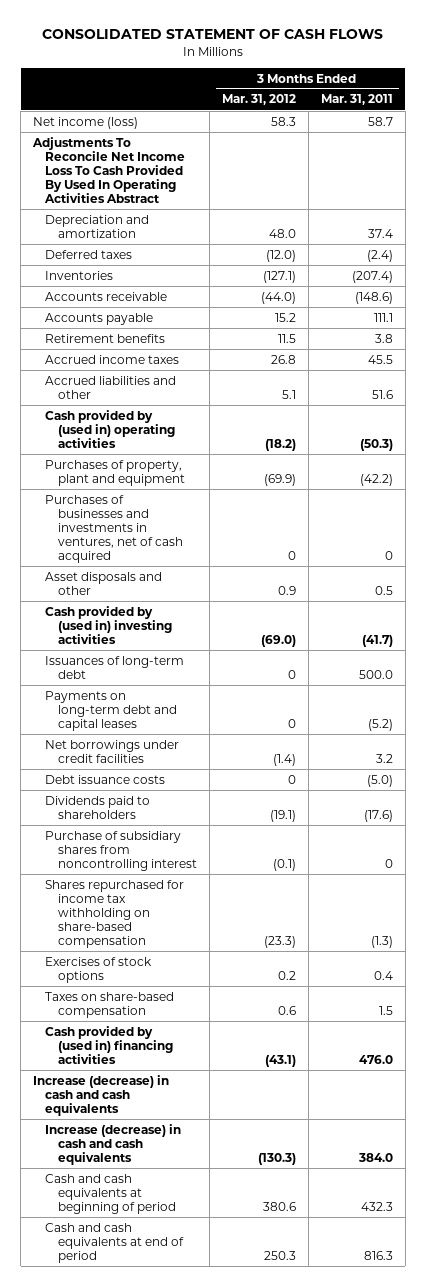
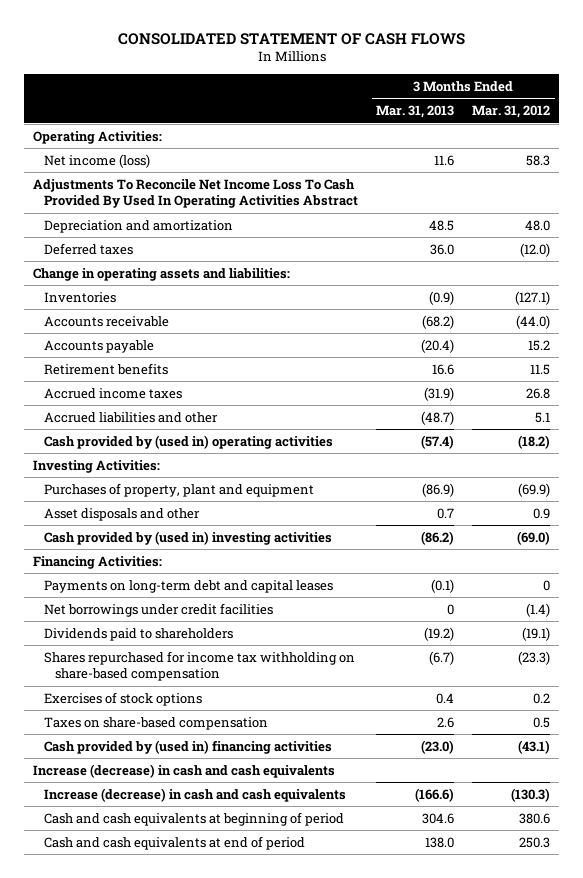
[320,94,393,106] Mar. 31, 2011 -> none
none -> [376,105,455,119] Mar. 31, 2013
none -> [32,130,162,144] Operating Activities:
none -> [32,267,290,281] Change in operating assets and liabilities:
none -> [32,459,160,473] Investing Activities:
[45,494,183,563] Purchases of businesses and investments in ventures, net of cash acquired -> none
[45,655,185,679] Issuances of long-term debt -> none
none -> [32,555,162,569] Financing Activities:
[45,774,166,784] Debt issuance costs -> none
[45,830,197,871] Purchase of subsidiary shares from noncontrolling interest -> none
[277,1005,296,1015] 0.6 -> [533,716,551,728] 0.5

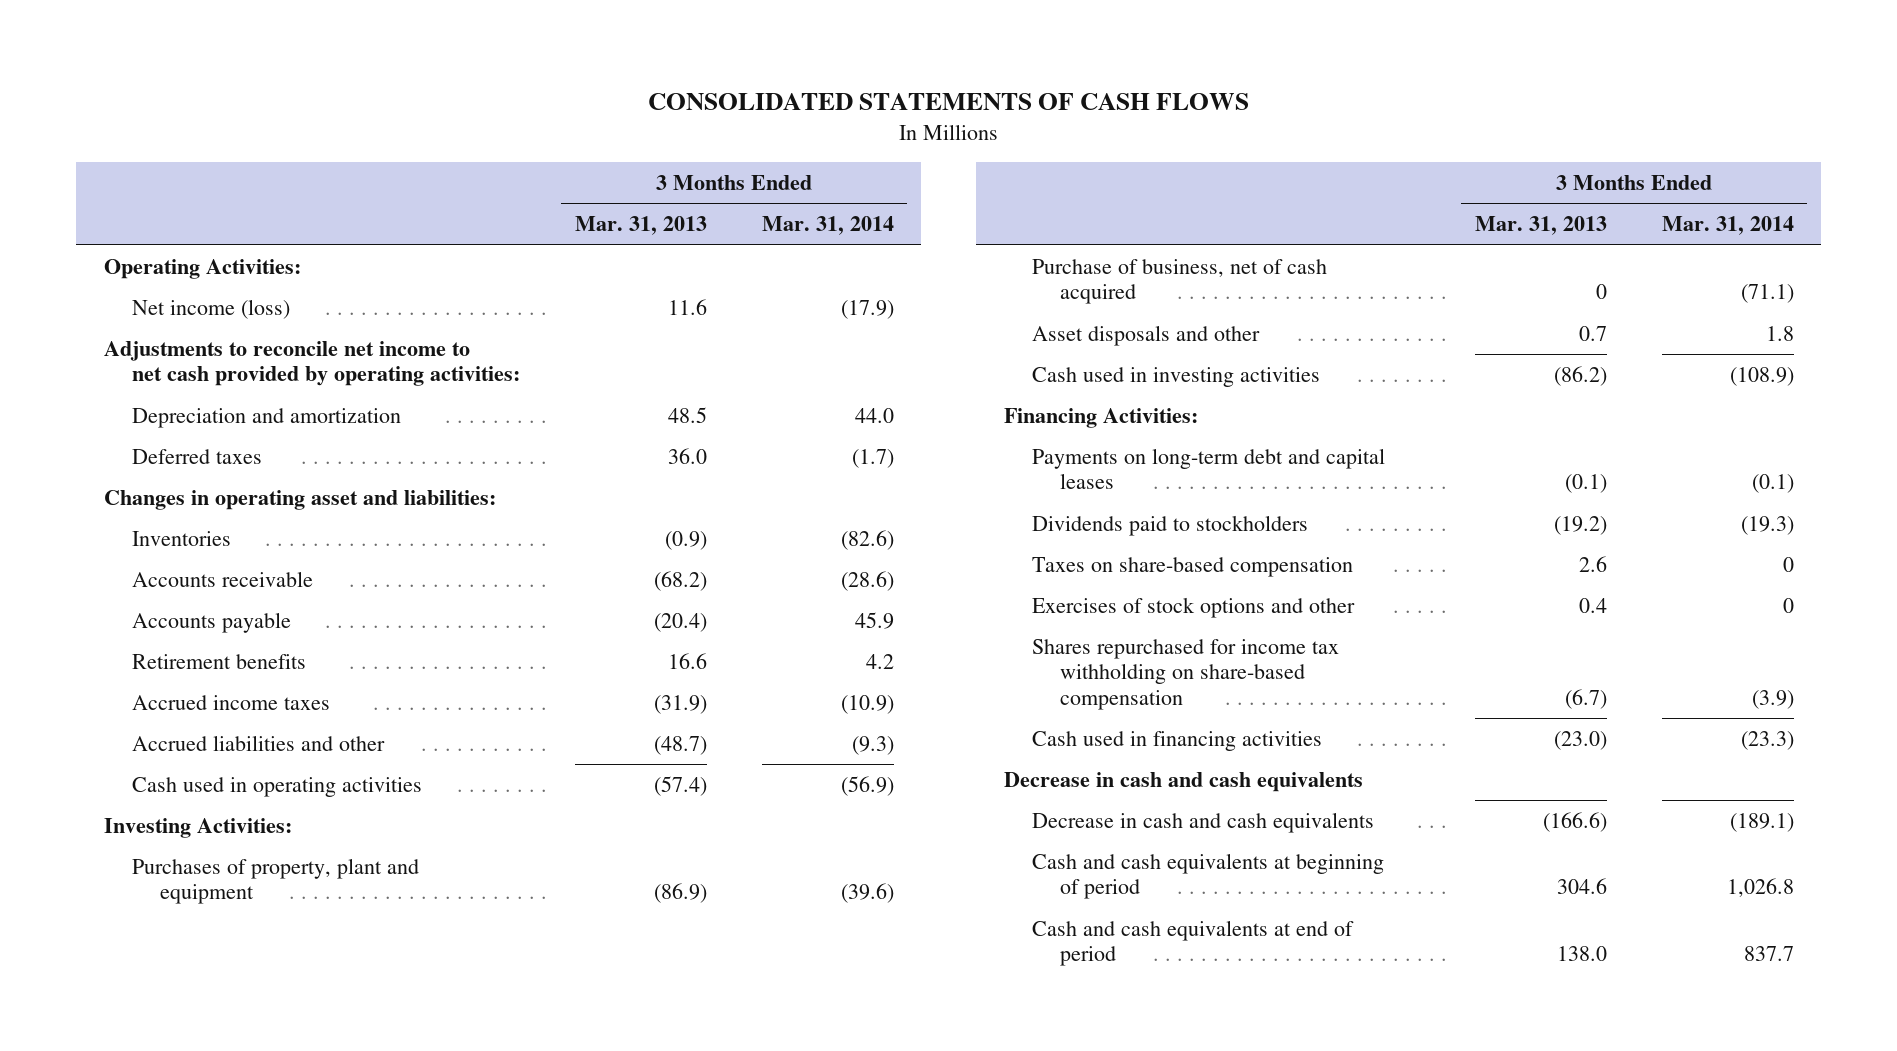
[117,32,465,45] CONSOLIDATED STATEMENT OF CASH FLOWS -> [647,93,1249,111] CONSOLIDATED STATEMENTS OF CASH FLOWS
[472,105,551,119] Mar. 31, 2012 -> none
none -> [761,216,894,236] Mar. 31, 2014
[32,178,359,209] Adjustments To Reconcile Net Income Loss To Cash Provided By Used In Operating Activities Abstract -> [103,340,521,387] Adjustments to reconcile net income to net cash provided by operating activities:
[32,267,290,281] Change in operating assets and liabilities: -> [103,489,496,510] Changes in operating asset and liabilities:
[44,434,334,449] Cash provided by (used in) operating activities -> [132,776,423,797] Cash used in operating activities
none -> [1031,258,1327,305] Purchase of business, net of cash acquired
[44,530,333,545] Cash provided by (used in) investing activities -> [1031,366,1320,387] Cash used in investing activities
[44,602,274,617] Net borrowings under credit facilities -> none
[44,691,203,706] Exercises of stock options -> none
[44,627,234,641] Dividends paid to shareholders -> [1031,514,1308,536] Dividends paid to stockholders
none -> [1031,596,1355,618] Exercises of stock options and other
[44,650,356,682] Shares repurchased for income tax withholding on share-based compensation -> [1031,638,1339,711] Shares repurchased for income tax withholding on share-based compensation
[44,739,333,754] Cash provided by (used in) financing activities -> [1031,730,1322,751] Cash used in financing activities
[32,763,335,778] Increase (decrease) in cash and cash equivalents -> [1003,771,1363,792] Decrease in cash and cash equivalents
[44,787,347,802] Increase (decrease) in cash and cash equivalents -> [1031,811,1374,833] Decrease in cash and cash equivalents

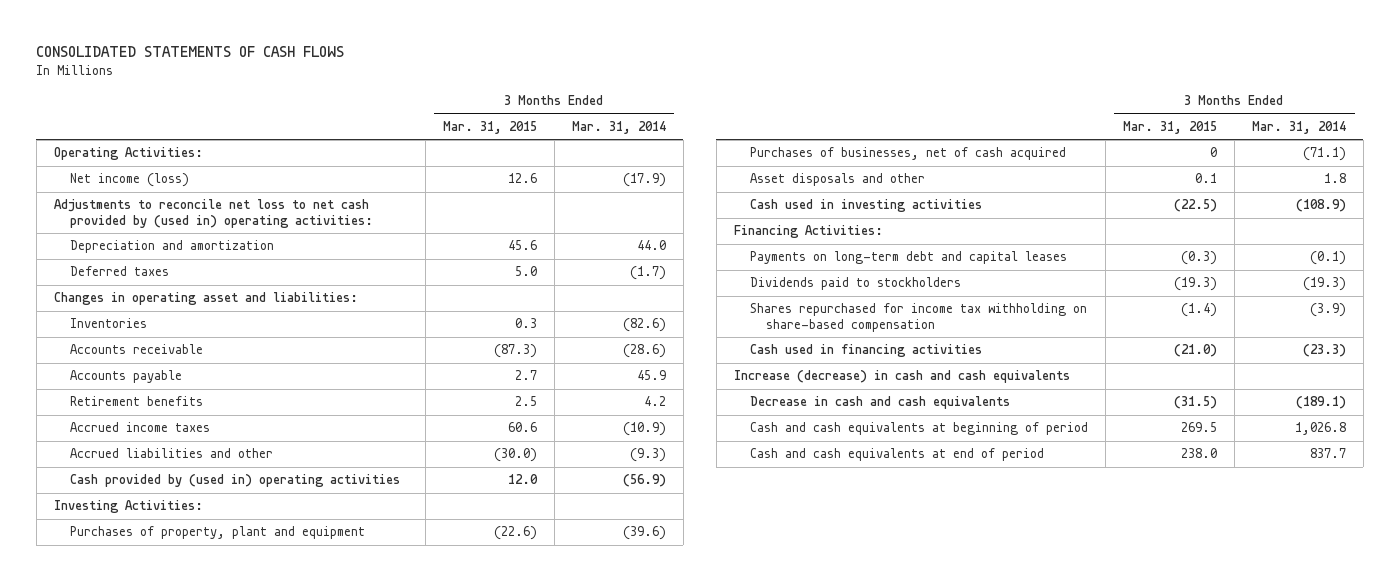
[574,216,707,236] Mar. 31, 2013 -> none
none -> [442,120,537,134] Mar. 31, 2015
[103,340,521,387] Adjustments to reconcile net income to net cash provided by operating activities: -> [53,199,373,228] Adjustments to reconcile net loss to net cash provided by (used in) operating activities:
[132,776,423,797] Cash used in operating activities -> [69,474,400,488] Cash provided by (used in) operating activities
[1031,258,1327,305] Purchase of business, net of cash acquired -> [749,147,1066,161] Purchases of businesses, net of cash acquired
[1031,556,1353,577] Taxes on share-based compensation -> none
[1031,596,1355,618] Exercises of stock options and other -> none
[1003,771,1363,792] Decrease in cash and cash equivalents -> [733,370,1070,384] Increase (decrease) in cash and cash equivalents

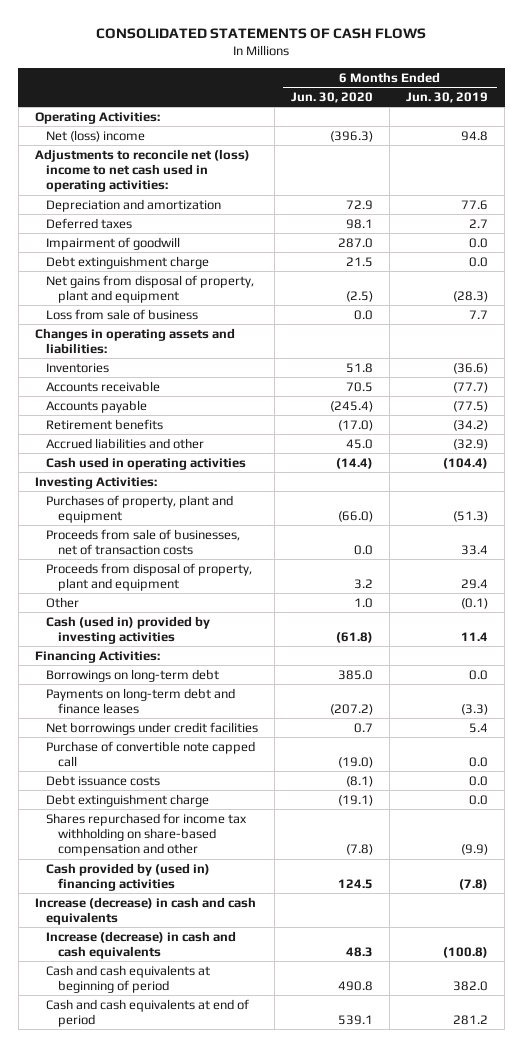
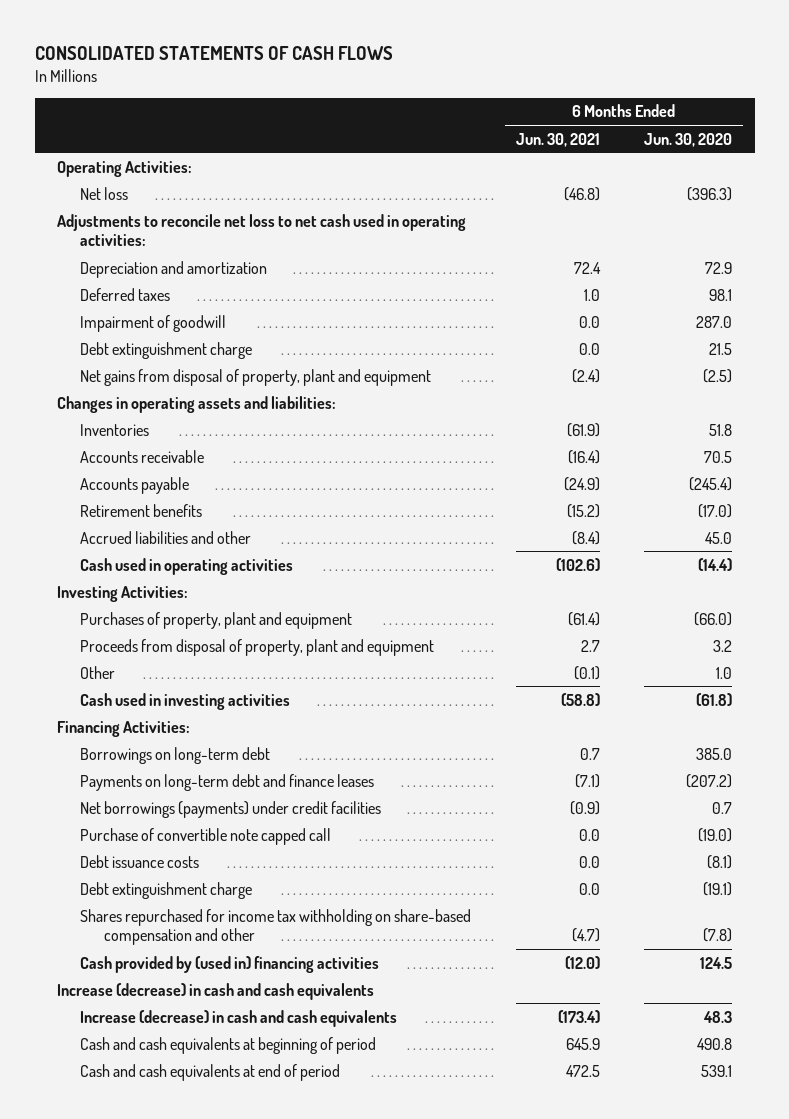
[406,91,489,103] Jun. 30, 2019 -> none
none -> [515,132,600,147] Jun. 30, 2021
[46,129,146,142] Net (loss) income -> [80,186,129,200] Net loss
[34,148,250,193] Adjustments to reconcile net (loss) income to net cash used in operating activities: -> [56,213,466,246] Adjustments to reconcile net loss to net cash used in operating activities:
[46,308,199,320] Loss from sale of business -> none
[46,528,241,556] Proceeds from sale of businesses, net of transaction costs -> none
[46,615,211,645] Cash (used in) provided by investing activities -> [80,692,291,710] Cash used in investing activities
[46,721,259,735] Net borrowings under credit facilities -> [80,800,382,818] Net borrowings (payments) under credit facilities

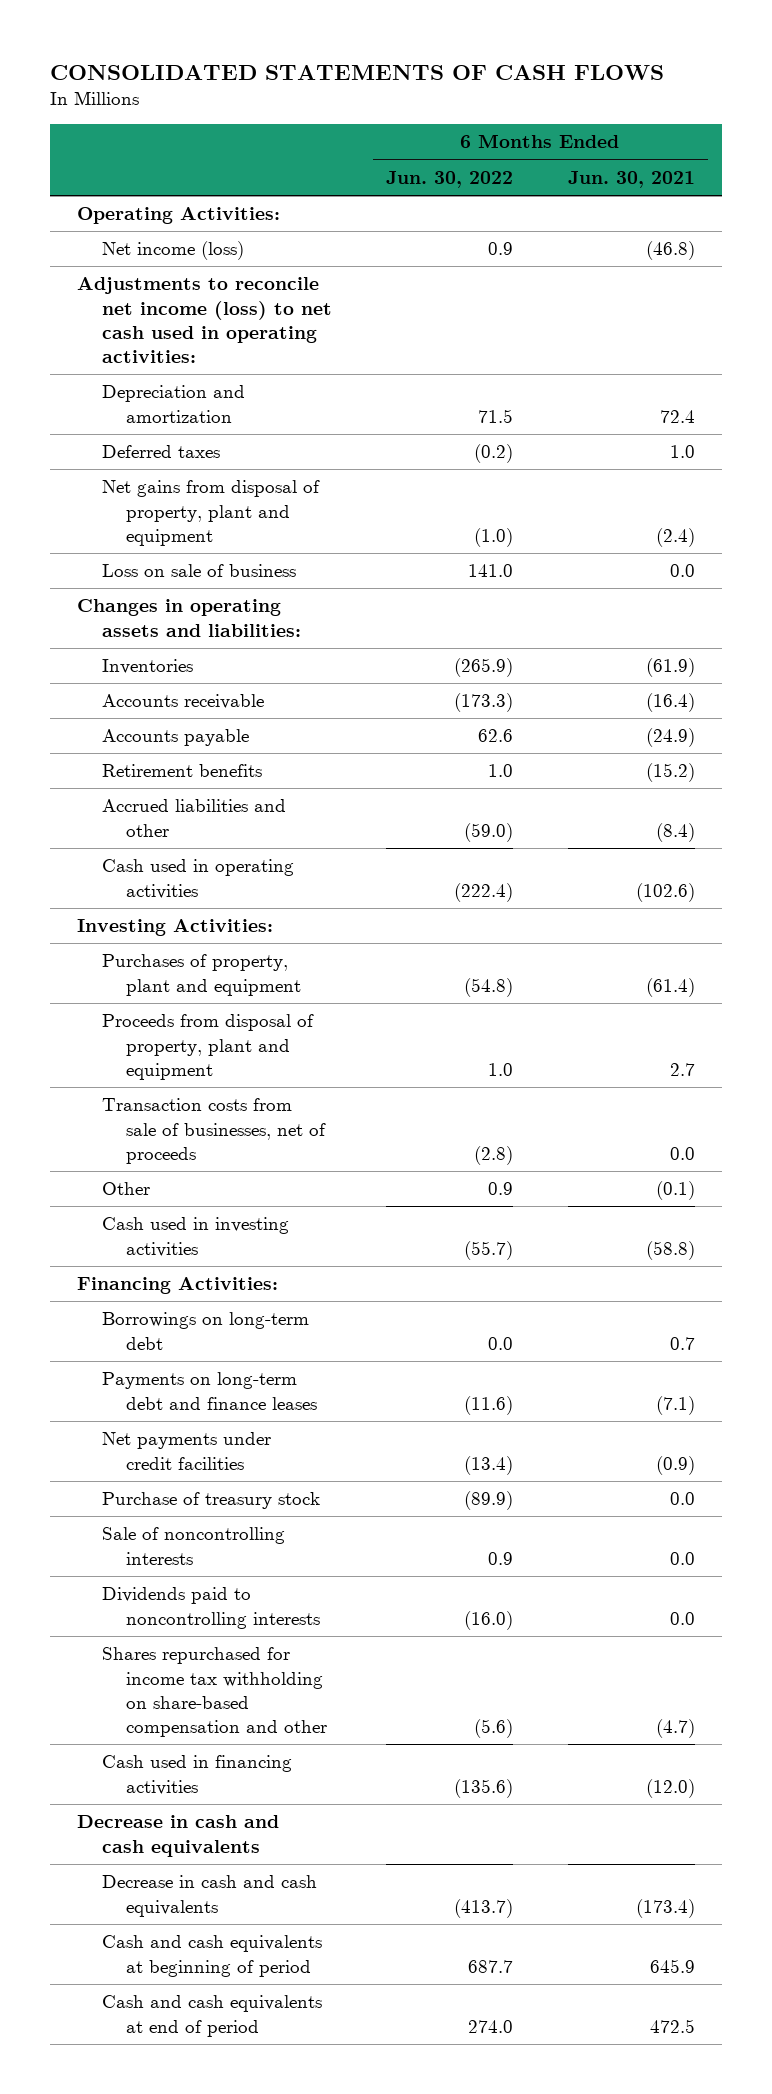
[644,132,733,147] Jun. 30, 2020 -> none
none -> [386,170,514,188] Jun. 30, 2022
[80,186,129,200] Net loss -> [101,241,244,261] Net income (loss)
[56,213,466,246] Adjustments to reconcile net loss to net cash used in operating activities: -> [77,277,332,364] Adjustments to reconcile net income (loss) to net cash used in operating activities:
[80,314,227,332] Impairment of goodwill -> none
[80,341,253,359] Debt extinguishment charge -> none
none -> [101,564,296,578] Loss on sale of business
none -> [101,1098,327,1164] Transaction costs from sale of businesses, net of proceeds
[80,827,332,845] Purchase of convertible note capped call -> none
[80,854,200,868] Debt issuance costs -> none
[80,881,253,899] Debt extinguishment charge -> none
[80,800,382,818] Net borrowings (payments) under credit facilities -> [101,1432,271,1470] Net payments under credit facilities
none -> [101,1492,320,1510] Purchase of treasury stock
none -> [101,1527,285,1565] Sale of noncontrolling interests
none -> [101,1587,321,1629] Dividends paid to noncontrolling interests
[80,955,380,973] Cash provided by (used in) financing activities -> [101,1755,292,1795] Cash used in financing activities
[56,982,374,1000] Increase (decrease) in cash and cash equivalents -> [77,1815,280,1857] Decrease in cash and cash equivalents
[80,1009,398,1027] Increase (decrease) in cash and cash equivalents -> [101,1875,317,1917] Decrease in cash and cash equivalents

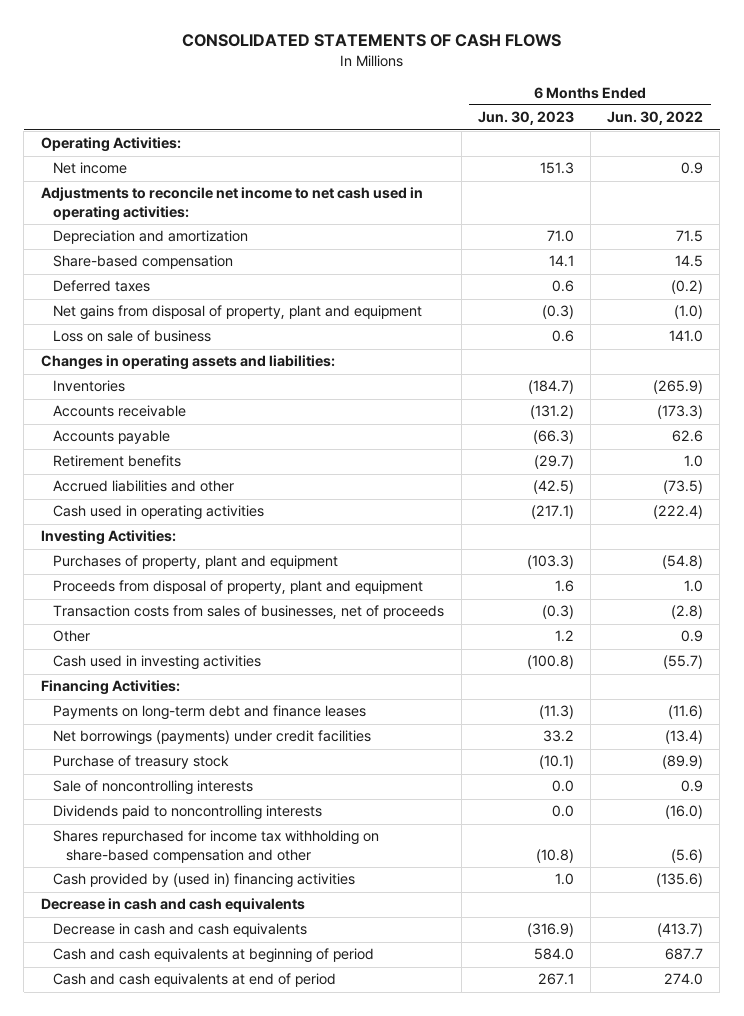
[567,170,695,188] Jun. 30, 2021 -> none
none -> [477,111,574,126] Jun. 30, 2023
[101,241,244,261] Net income (loss) -> [53,162,128,175] Net income
[77,277,332,364] Adjustments to reconcile net income (loss) to net cash used in operating activities: -> [40,187,423,221] Adjustments to reconcile net income to net cash used in operating activities:
none -> [53,255,234,270] Share-based compensation
[464,822,514,842] (59.0) -> [663,480,704,495] (73.5)
[101,1098,327,1164] Transaction costs from sale of businesses, net of proceeds -> [53,605,445,620] Transaction costs from sales of businesses, net of proceeds
[101,1312,309,1350] Borrowings on long-term debt -> none
[101,1432,271,1470] Net payments under credit facilities -> [53,730,372,746] Net borrowings (payments) under credit facilities
[101,1755,292,1795] Cash used in financing activities -> [53,873,356,889] Cash provided by (used in) financing activities

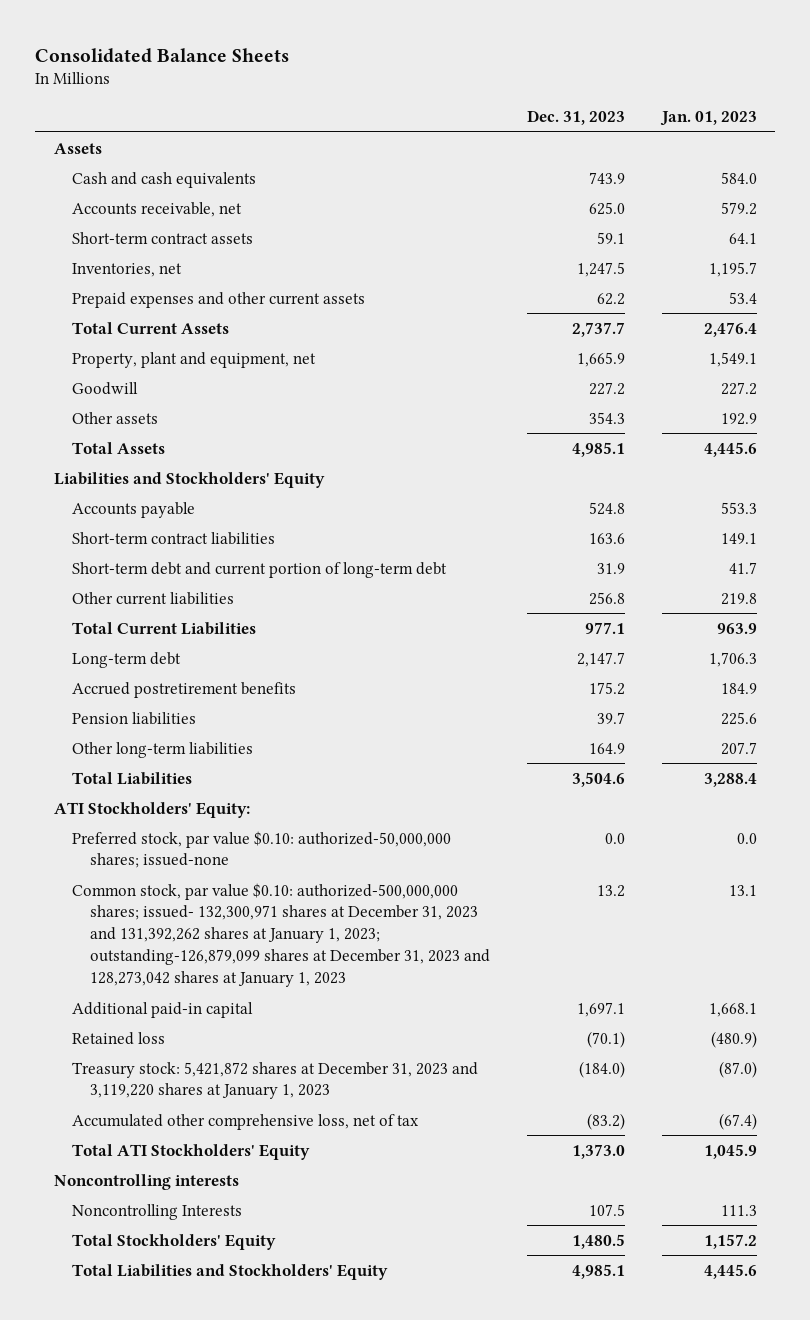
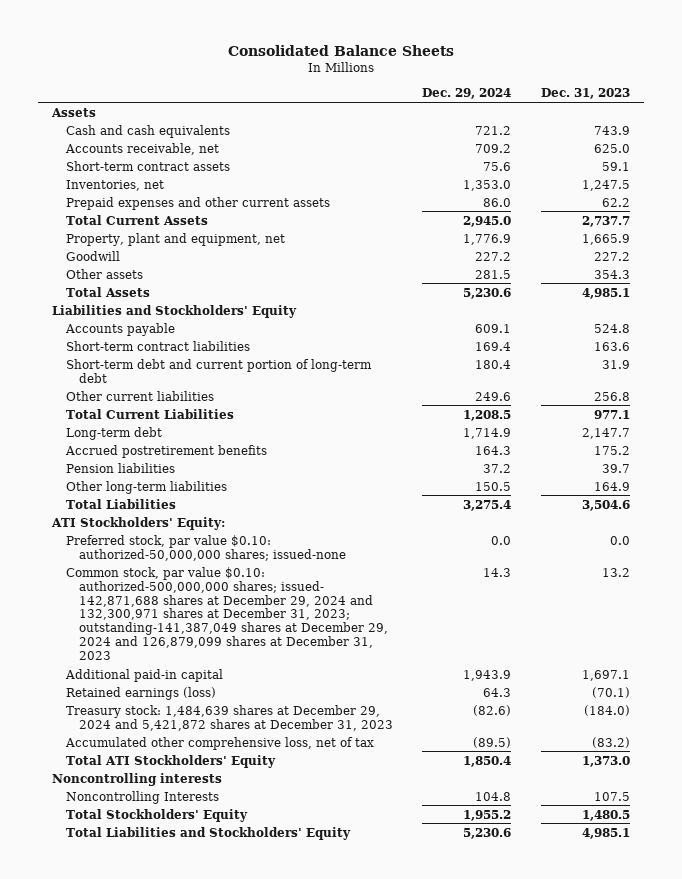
[659,110,757,126] Jan. 01, 2023 -> none
none -> [422,88,512,100] Dec. 29, 2024
[71,882,491,987] Common stock, par value $0.10: authorized-500,000,000 shares; issued- 132,300,971 shares at December 31, 2023 and 131,392,262 shares at January 1, 2023; outstanding-126,879,099 shares at December 31, 2023 and 128,273,042 shares at January 1, 2023 -> [65,566,389,661] Common stock, par value $0.10: authorized-500,000,000 shares; issued- 142,871,688 shares at December 29, 2024 and 132,300,971 shares at December 31, 2023; outstanding-141,387,049 shares at December 29, 2024 and 126,879,099 shares at December 31, 2023
[71,1031,165,1045] Retained loss -> [65,686,216,700] Retained earnings (loss)
[71,1061,478,1100] Treasury stock: 5,421,872 shares at December 31, 2023 and 3,119,220 shares at January 1, 2023 -> [65,704,394,731] Treasury stock: 1,484,639 shares at December 29, 2024 and 5,421,872 shares at December 31, 2023

